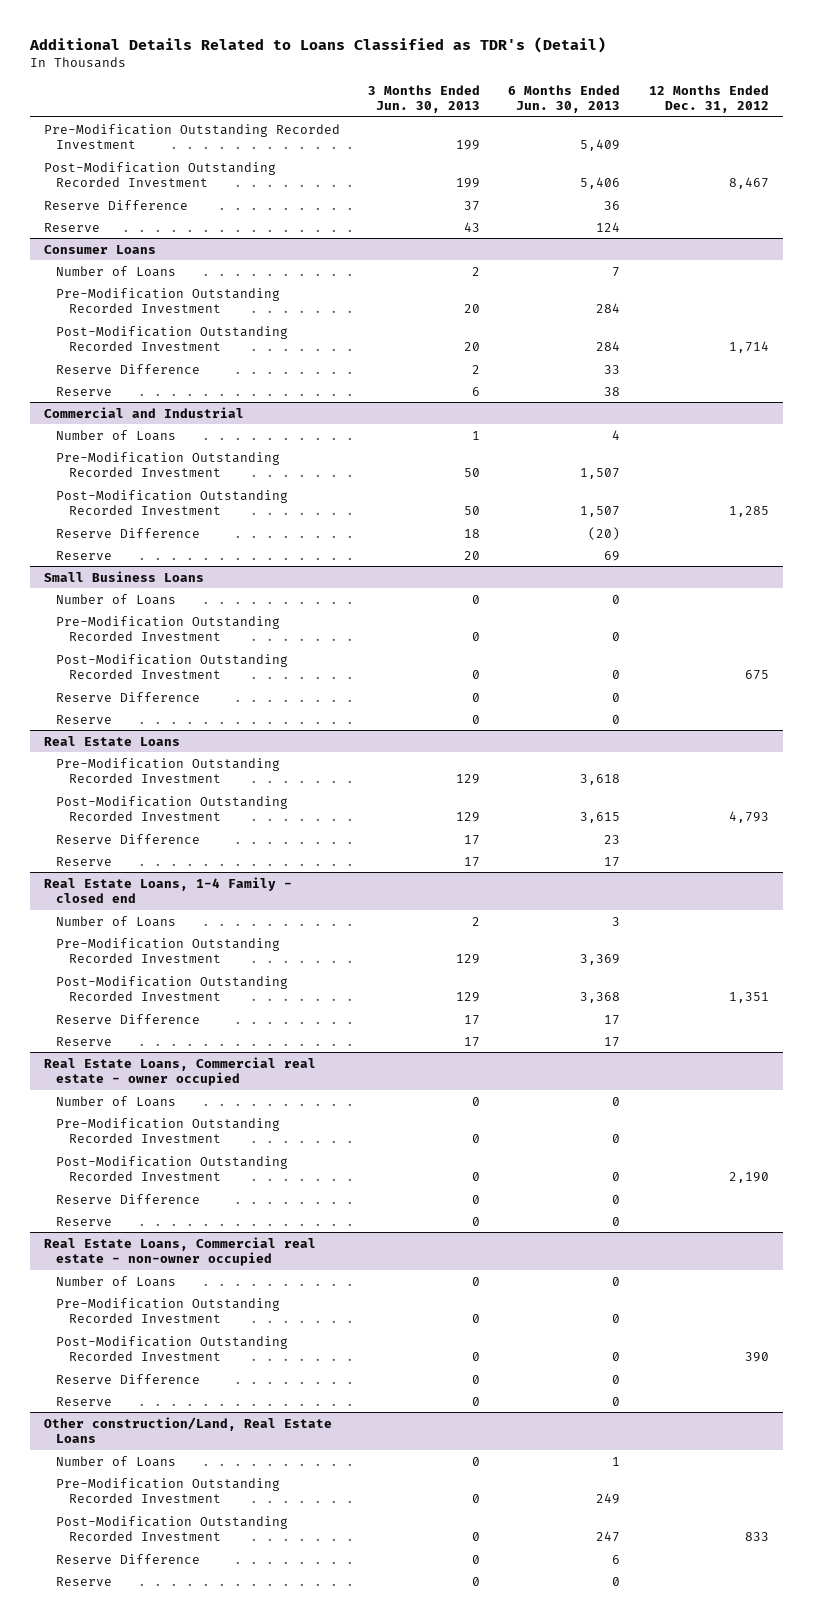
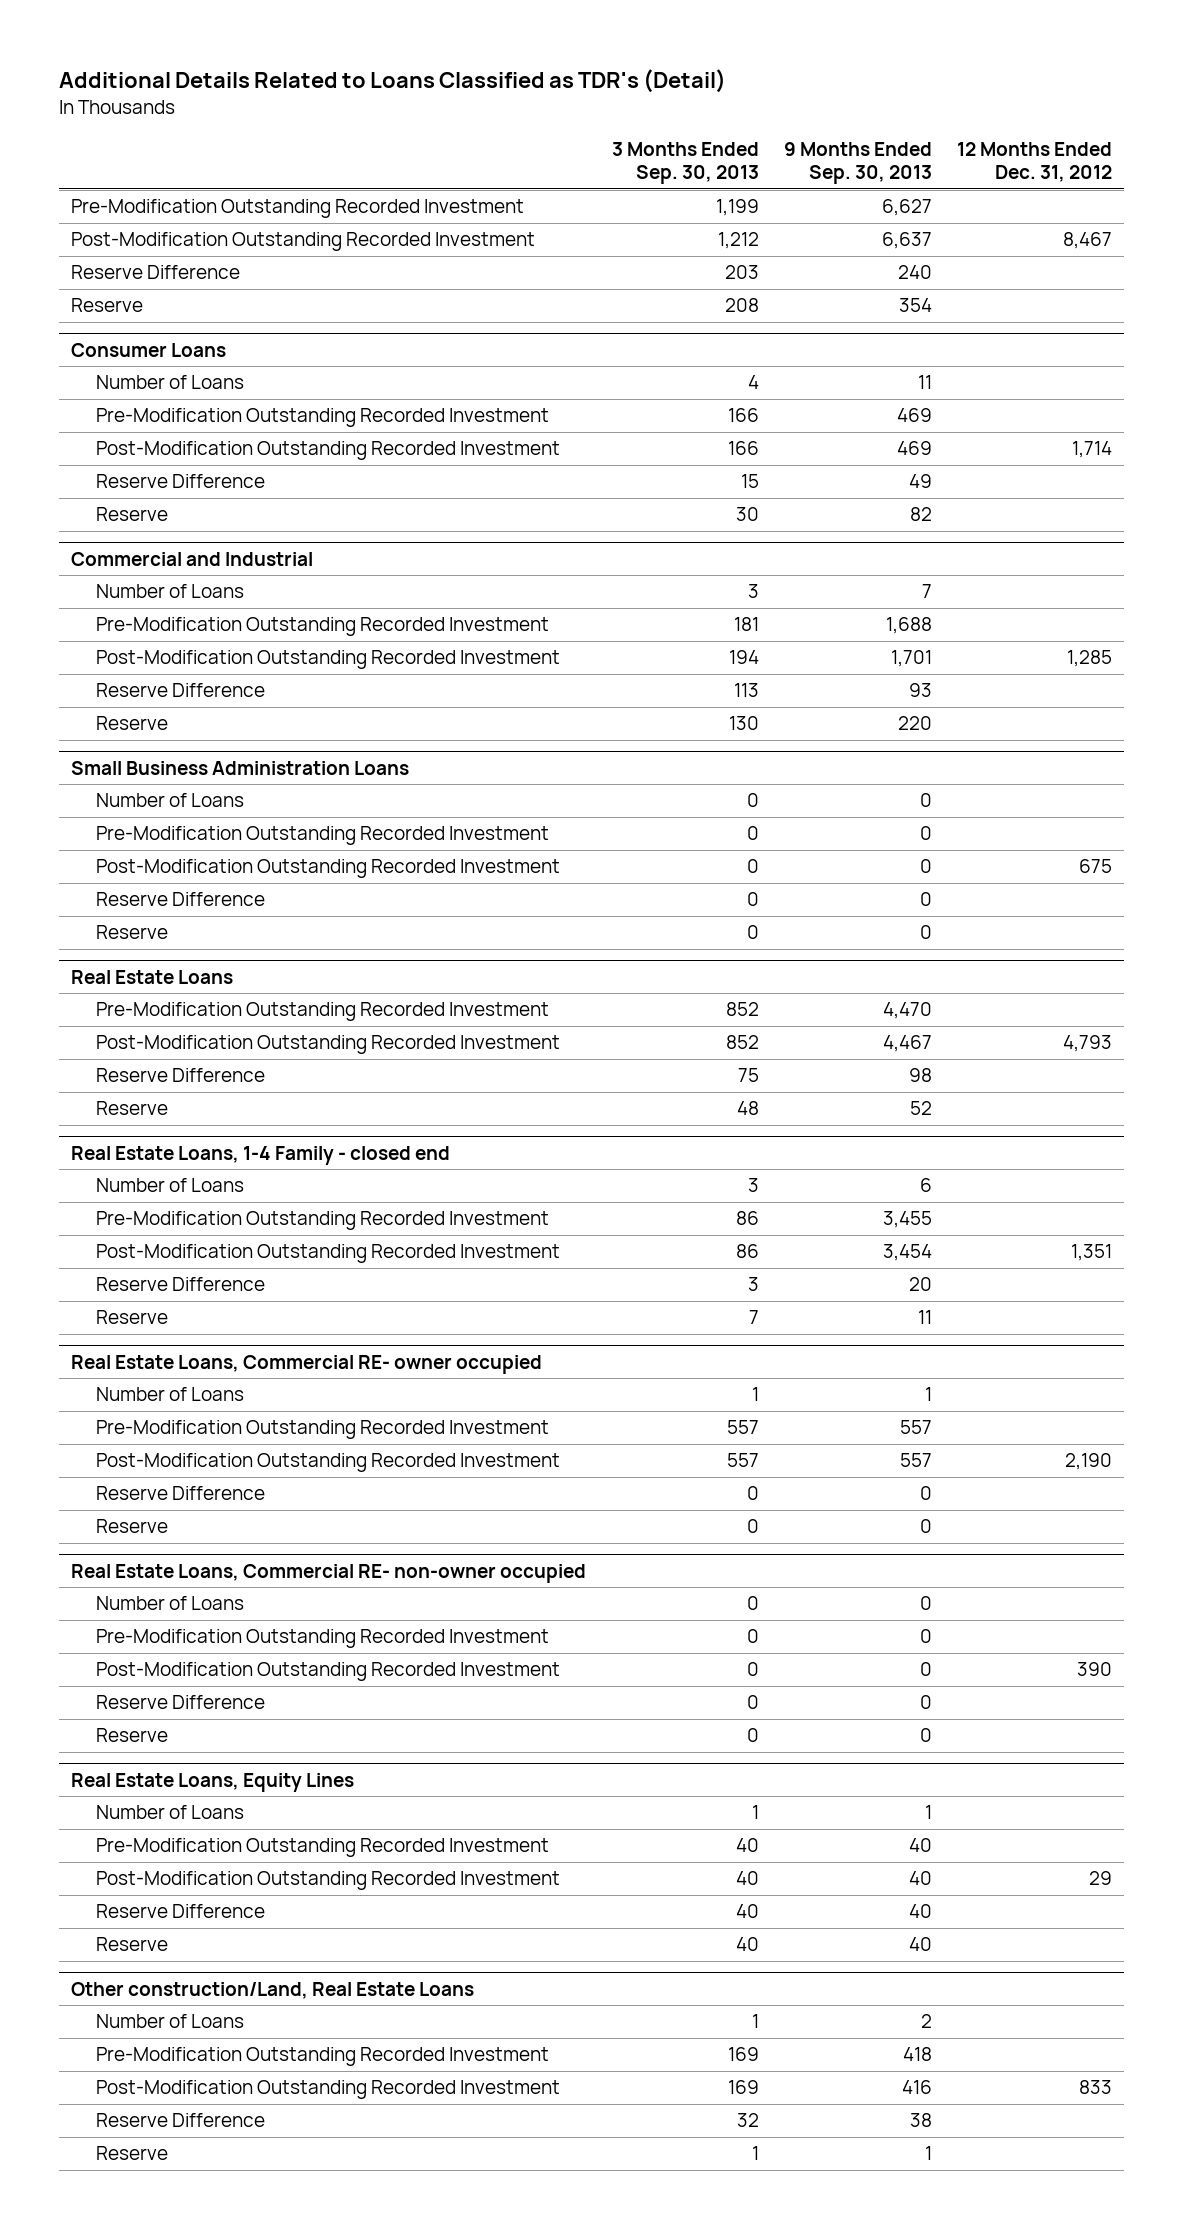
[368,84,481,114] 3 Months Ended Jun. 30, 2013 -> none
[508,84,621,114] 6 Months Ended Jun. 30, 2013 -> none
none -> [611,142,759,185] 3 Months Ended Sep. 30, 2013
none -> [783,142,932,185] 9 Months Ended Sep. 30, 2013
[44,570,205,582] Small Business Loans -> [71,760,410,775] Small Business Administration Loans
[44,1056,317,1087] Real Estate Loans, Commercial real estate - owner occupied -> [71,1354,543,1374] Real Estate Loans, Commercial RE- owner occupied
[44,1236,317,1267] Real Estate Loans, Commercial real estate - non-owner occupied -> [71,1563,587,1583] Real Estate Loans, Commercial RE- non-owner occupied
none -> [71,1772,355,1792] Real Estate Loans, Equity Lines
none -> [95,1805,244,1820] Number of Loans
none -> [95,1838,549,1858] Pre-Modification Outstanding Recorded Investment
none -> [95,1871,560,1891] Post-Modification Outstanding Recorded Investment
none -> [95,1904,265,1919] Reserve Difference
none -> [95,1937,168,1952] Reserve

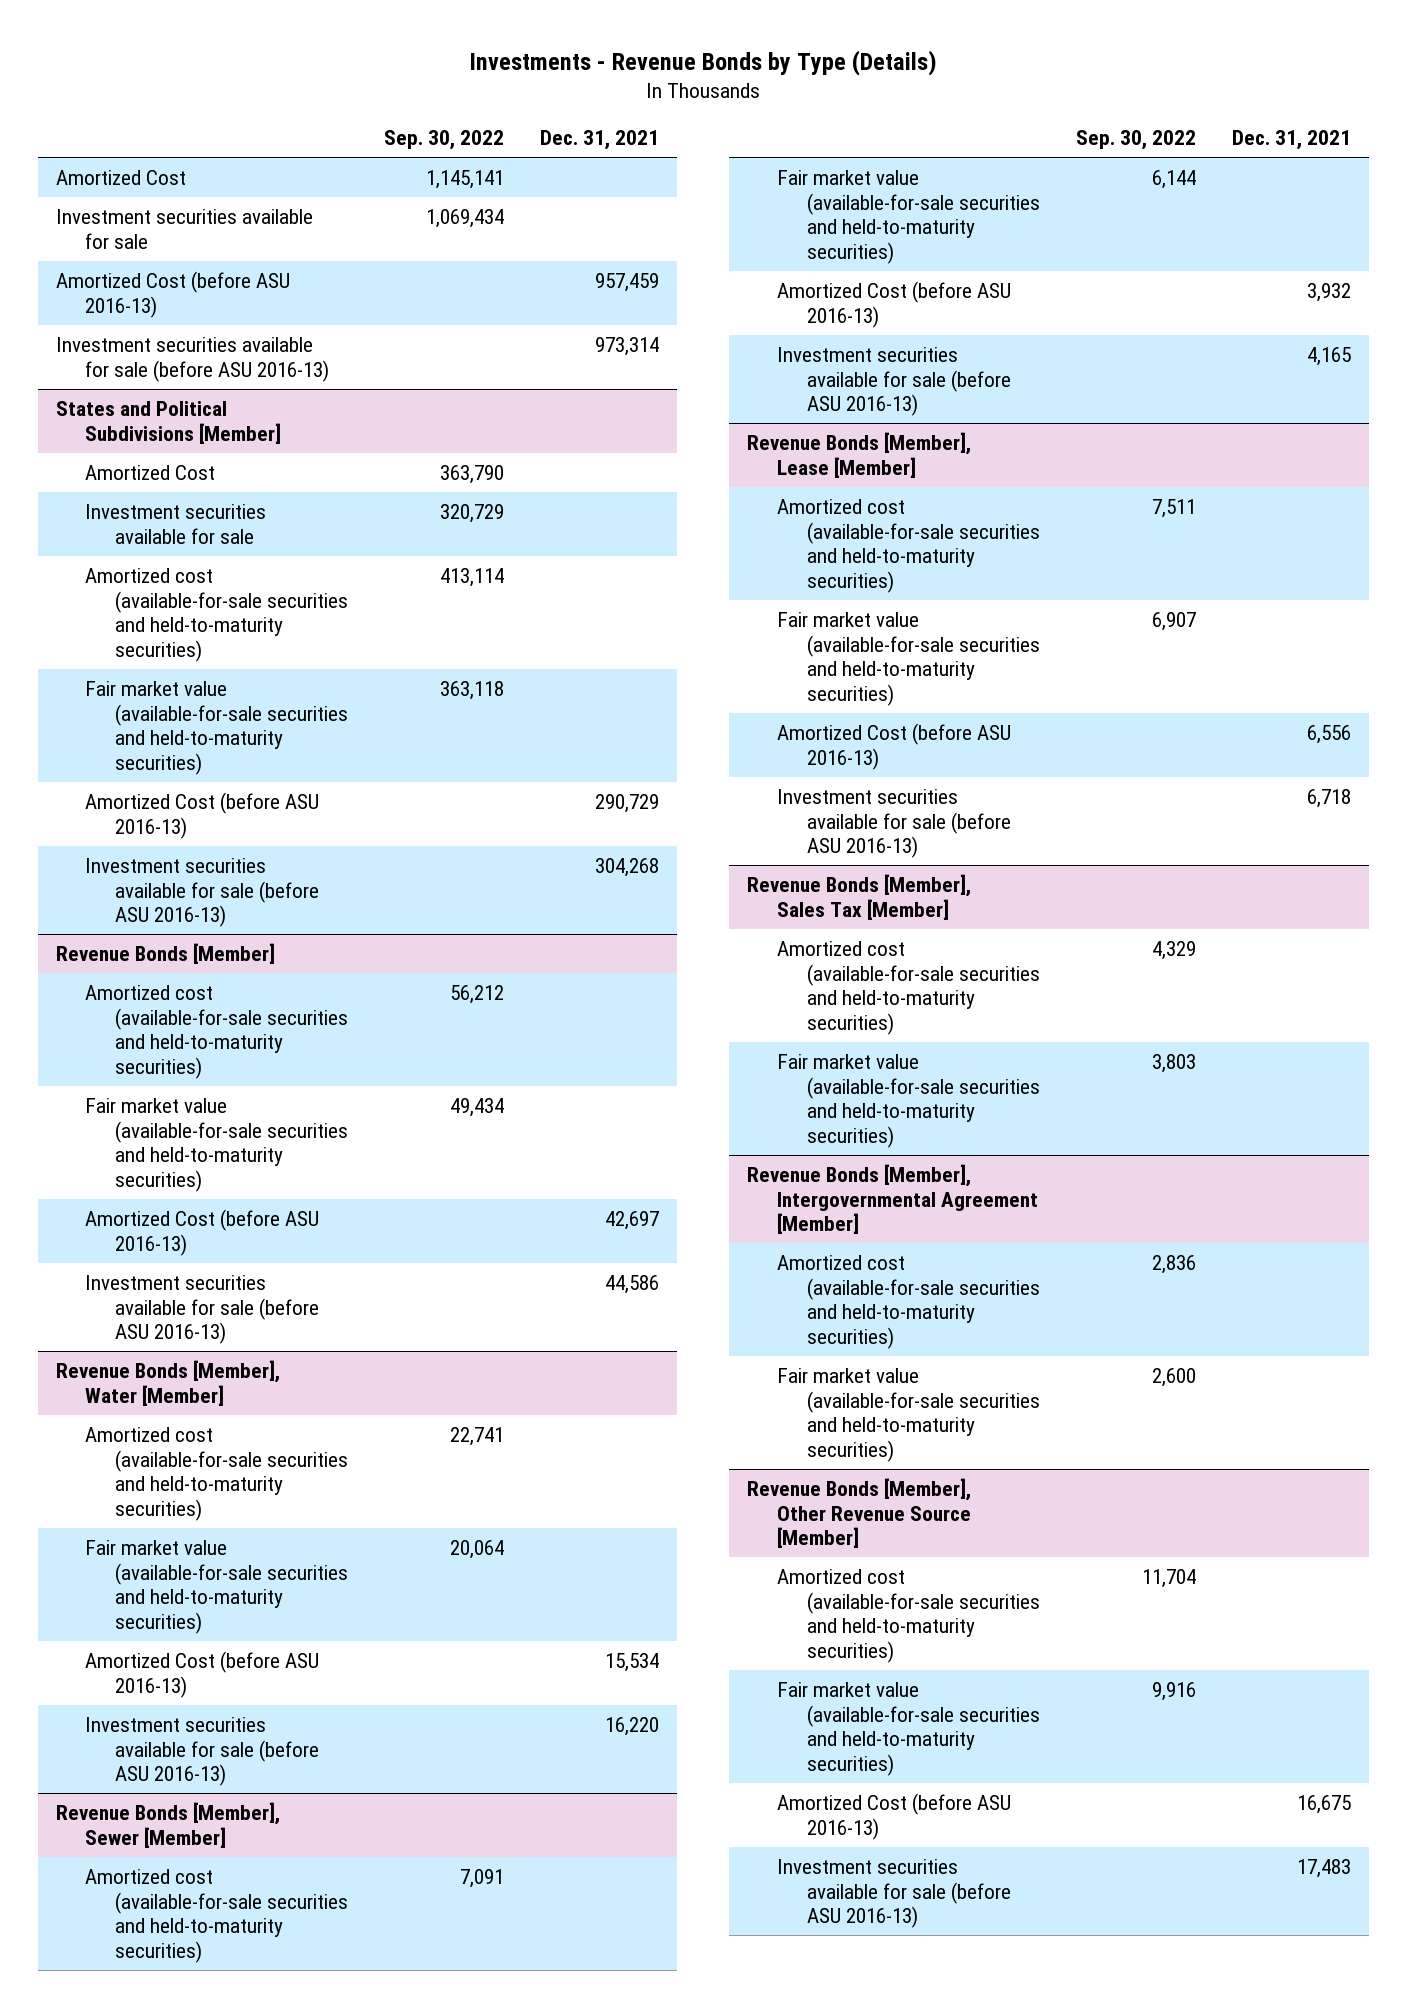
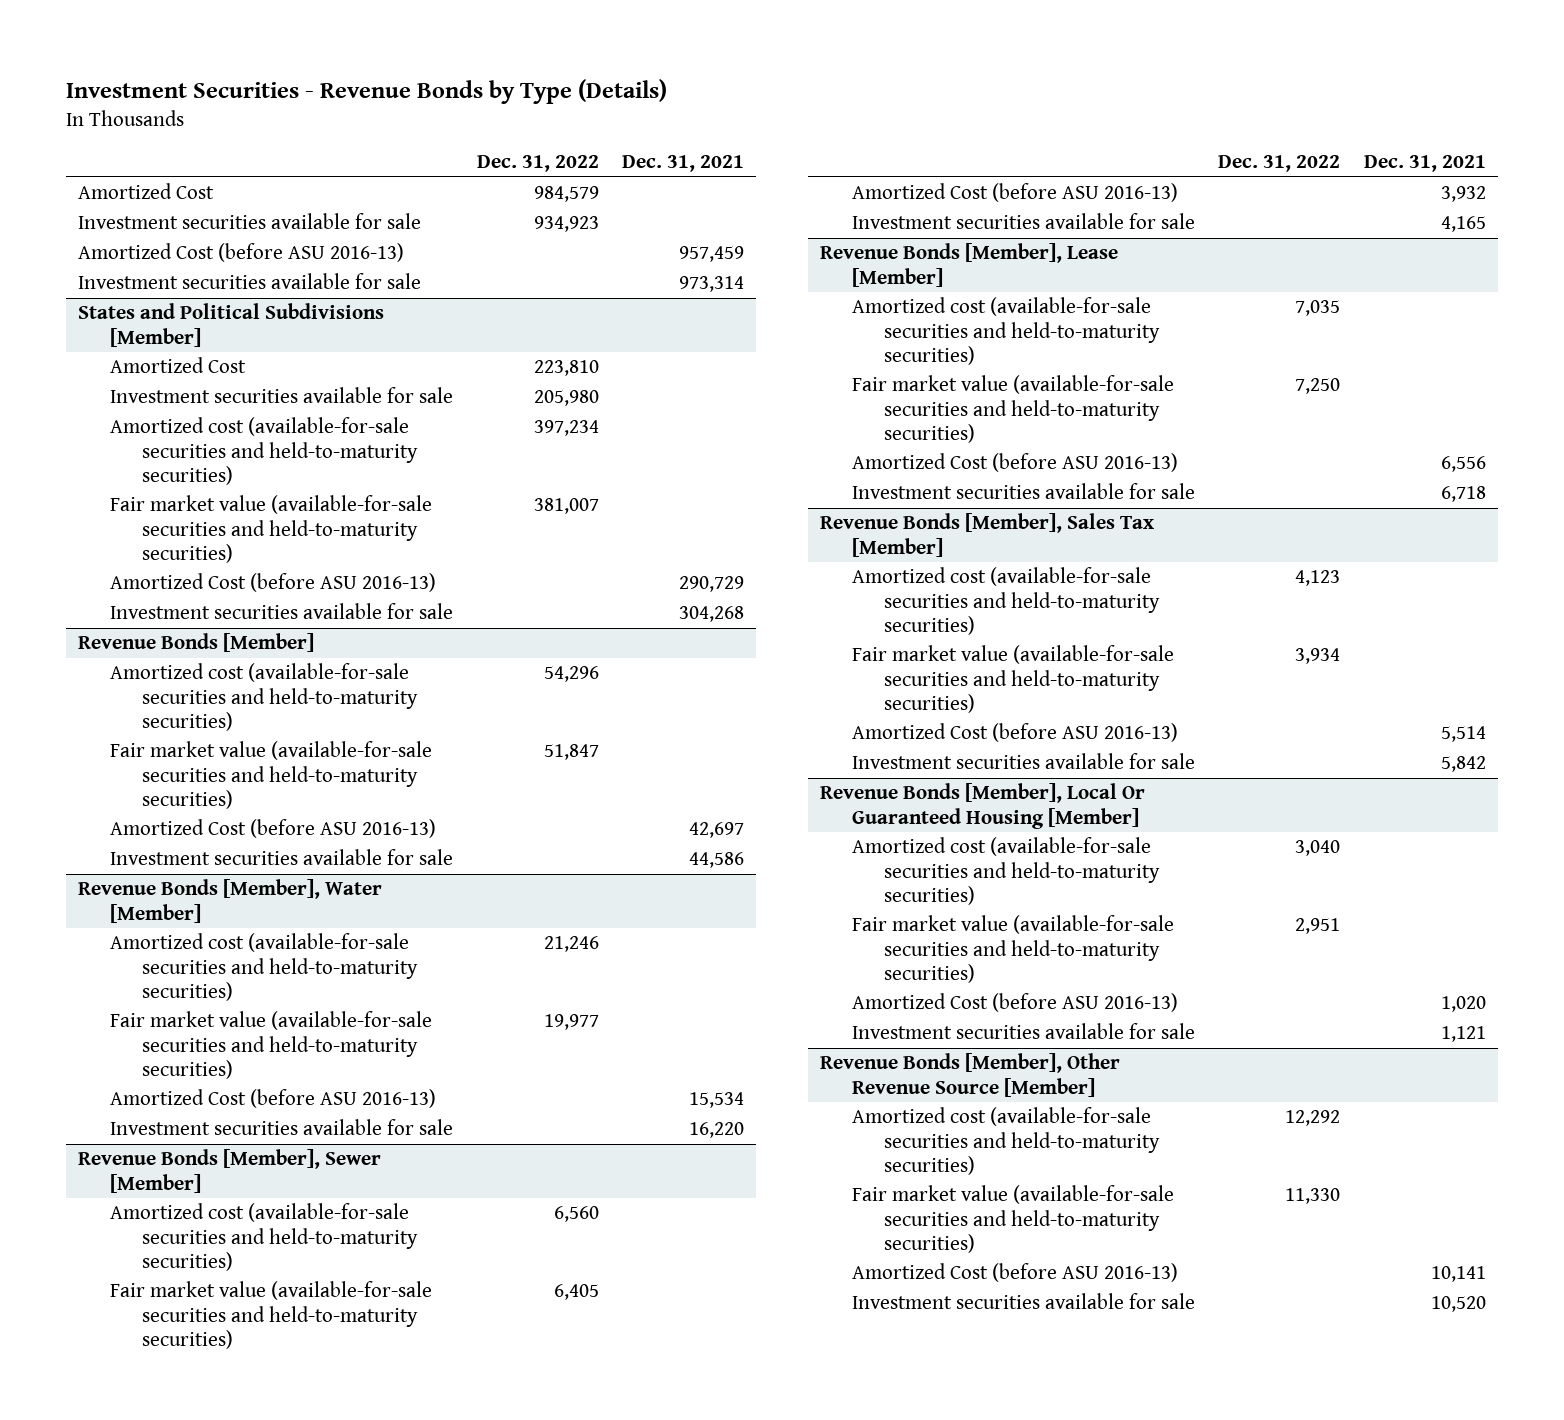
[469,49,938,76] Investments - Revenue Bonds by Type (Details) -> [66,79,668,105] Investment Securities - Revenue Bonds by Type (Details)
[384,130,505,151] Sep. 30, 2022 -> none
none -> [476,155,599,173] Dec. 31, 2022
[55,336,330,382] Investment securities available for sale (before ASU 2016-13) -> [78,273,422,290] Investment securities available for sale
[85,857,319,928] Investment securities available for sale (before ASU 2016-13) -> [110,603,454,620] Investment securities available for sale
[85,1274,319,1345] Investment securities available for sale (before ASU 2016-13) -> [110,849,454,866] Investment securities available for sale
[85,1716,319,1787] Investment securities available for sale (before ASU 2016-13) -> [110,1119,454,1136] Investment securities available for sale
[777,346,1011,417] Investment securities available for sale (before ASU 2016-13) -> [851,213,1195,230] Investment securities available for sale
[777,788,1011,859] Investment securities available for sale (before ASU 2016-13) -> [851,483,1195,500] Investment securities available for sale
[747,1163,1039,1235] Revenue Bonds [Member], Intergovernmental Agreement [Member] -> none
[777,1254,1040,1350] Amortized cost (available-for-sale securities and held-to-maturity securities) -> none
[777,1367,1040,1463] Fair market value (available-for-sale securities and held-to-maturity securities) -> none
none -> [851,723,1178,743] Amortized Cost (before ASU 2016-13)
none -> [851,753,1195,770] Investment securities available for sale
none -> [819,783,1145,829] Revenue Bonds [Member], Local Or Guaranteed Housing [Member]
none -> [851,837,1160,905] Amortized cost (available-for-sale securities and held-to-maturity securities)
none -> [851,915,1174,983] Fair market value (available-for-sale securities and held-to-maturity securities)
none -> [851,993,1178,1013] Amortized Cost (before ASU 2016-13)
none -> [851,1023,1195,1040] Investment securities available for sale
[1297,1794,1352,1814] 16,675 -> [1431,1266,1487,1283] 10,141
[777,1858,1011,1929] Investment securities available for sale (before ASU 2016-13) -> [851,1293,1195,1310] Investment securities available for sale
[1297,1858,1352,1878] 17,483 -> [1431,1296,1487,1313] 10,520

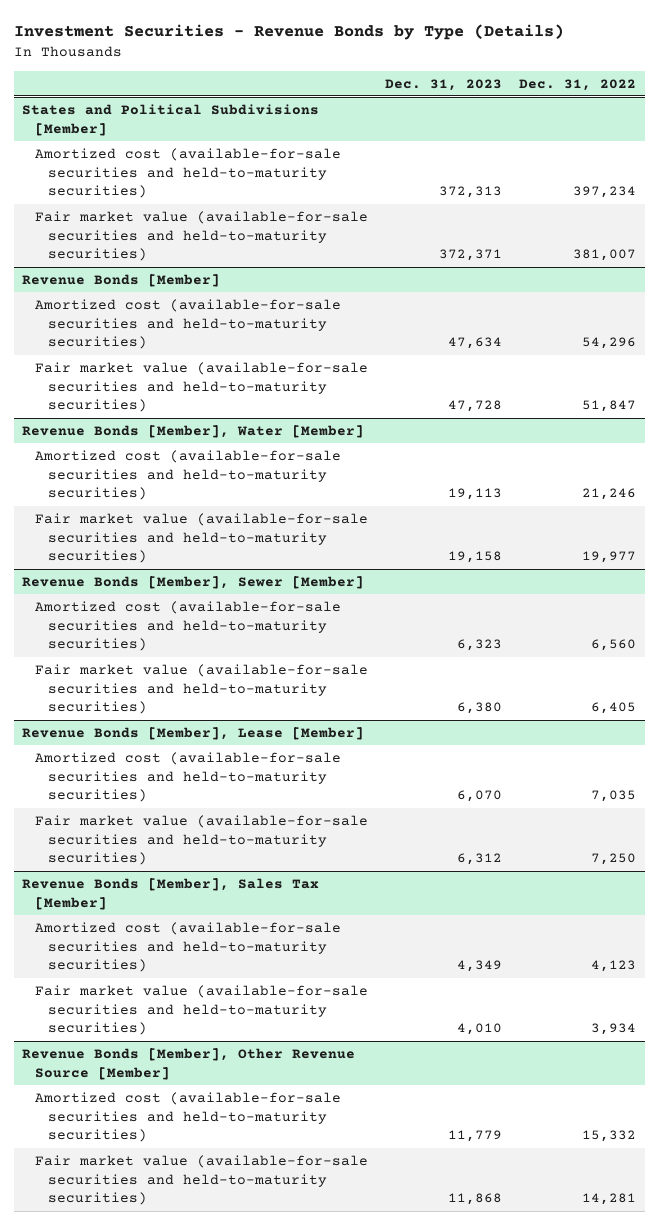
[622,155,745,173] Dec. 31, 2021 -> none
none -> [385,78,503,91] Dec. 31, 2023
[78,183,215,200] Amortized Cost -> none
[78,213,422,230] Investment securities available for sale -> none
[78,243,405,263] Amortized Cost (before ASU 2016-13) -> none
[78,273,422,290] Investment securities available for sale -> none
[110,357,247,374] Amortized Cost -> none
[110,387,454,404] Investment securities available for sale -> none
[110,573,437,593] Amortized Cost (before ASU 2016-13) -> none
[110,603,454,620] Investment securities available for sale -> none
[110,819,437,839] Amortized Cost (before ASU 2016-13) -> none
[110,849,454,866] Investment securities available for sale -> none
[110,1089,437,1109] Amortized Cost (before ASU 2016-13) -> none
[110,1119,454,1136] Investment securities available for sale -> none
[851,183,1178,203] Amortized Cost (before ASU 2016-13) -> none
[851,213,1195,230] Investment securities available for sale -> none
[851,453,1178,473] Amortized Cost (before ASU 2016-13) -> none
[851,483,1195,500] Investment securities available for sale -> none
[851,723,1178,743] Amortized Cost (before ASU 2016-13) -> none
[851,753,1195,770] Investment securities available for sale -> none
[819,783,1145,829] Revenue Bonds [Member], Local Or Guaranteed Housing [Member] -> none
[851,837,1160,905] Amortized cost (available-for-sale securities and held-to-maturity securities) -> none
[851,915,1174,983] Fair market value (available-for-sale securities and held-to-maturity securities) -> none
[851,993,1178,1013] Amortized Cost (before ASU 2016-13) -> none
[851,1023,1195,1040] Investment securities available for sale -> none
[851,1263,1178,1283] Amortized Cost (before ASU 2016-13) -> none
[851,1293,1195,1310] Investment securities available for sale -> none
[1285,1110,1341,1127] 12,292 -> [582,1130,637,1143] 15,332
[1285,1188,1341,1205] 11,330 -> [582,1193,637,1206] 14,281

